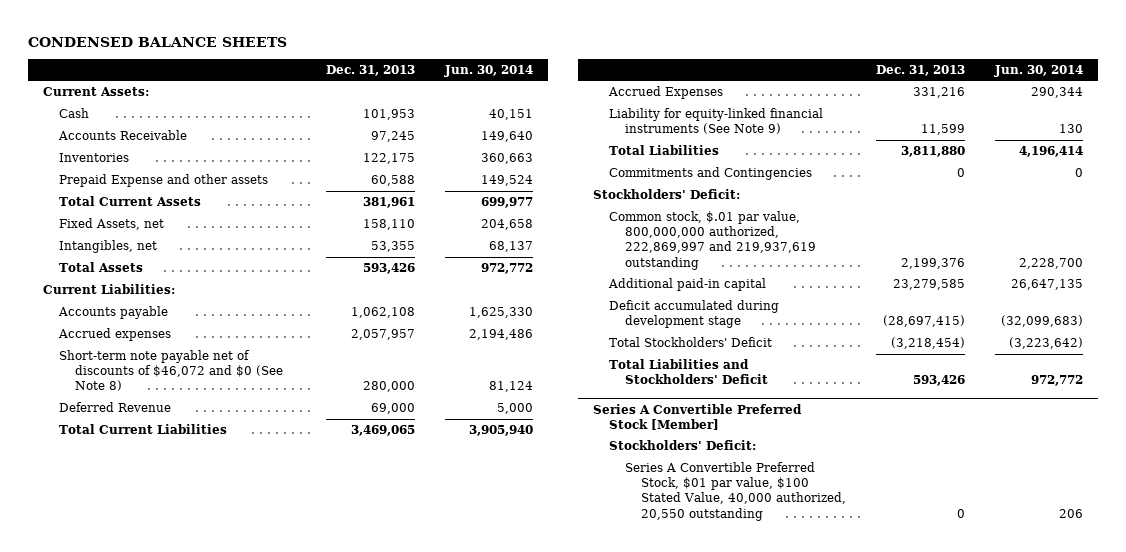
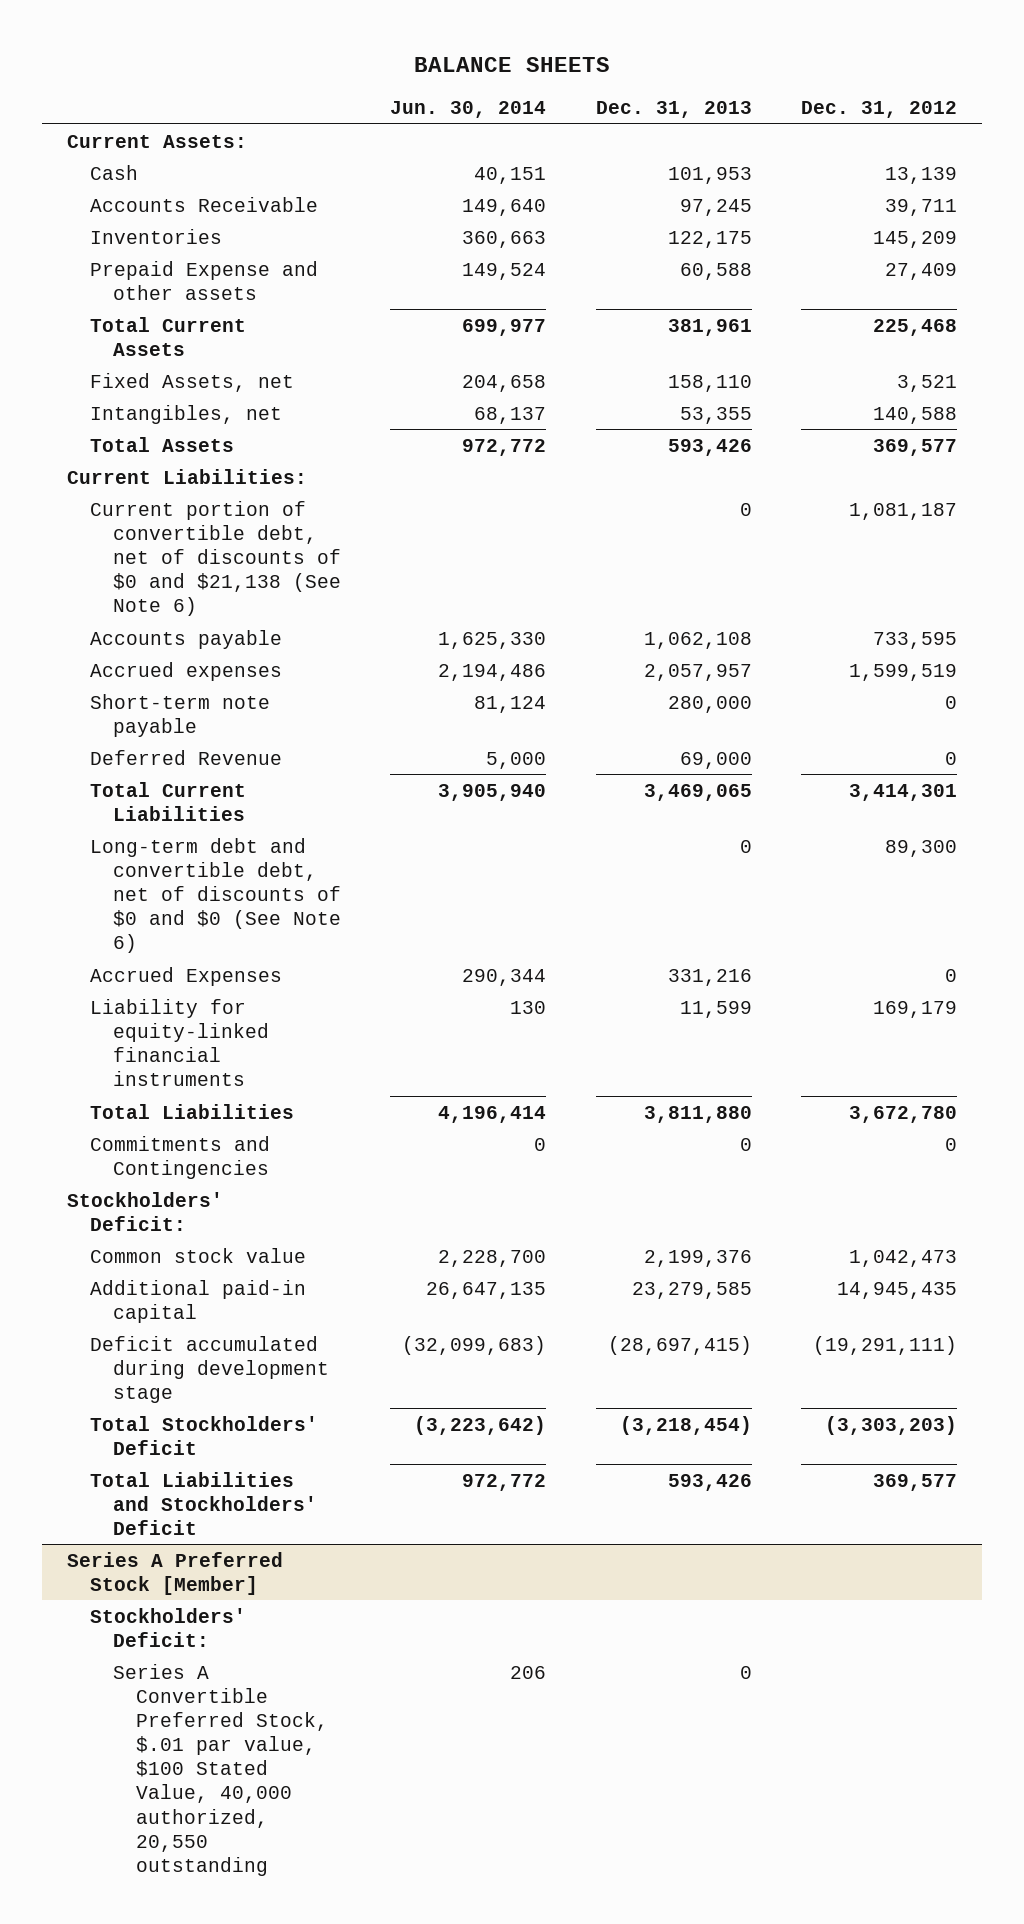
[28,36,288,47] CONDENSED BALANCE SHEETS -> [413,57,610,73] BALANCE SHEETS
none -> [801,101,958,119] Dec. 31, 2012
none -> [89,500,341,617] Current portion of convertible debt, net of discounts of $0 and $21,138 (See Note 6)
[58,350,283,392] Short-term note payable net of discounts of $46,072 and $0 (See Note 8) -> [89,693,270,737] Short-term note payable
none -> [89,837,341,954] Long-term debt and convertible debt, net of discounts of $0 and $0 (See Note 6)
[609,108,824,135] Liability for equity-linked financial instruments (See Note 9) -> [89,998,269,1087] Liability for equity-linked financial instruments
[609,211,816,270] Common stock, $.01 par value, 800,000,000 authorized, 222,869,997 and 219,937,619 outstanding -> [89,1247,306,1263] Common stock value
[593,403,803,430] Series A Convertible Preferred Stock [Member] -> [66,1551,283,1595] Series A Preferred Stock [Member]
[624,462,846,521] Series A Convertible Preferred Stock, $01 par value, $100 Stated Value, 40,000 authorized, 20,550 outstanding -> [112,1663,329,1876] Series A Convertible Preferred Stock, $.01 par value, $100 Stated Value, 40,000 authorized, 20,550 outstanding

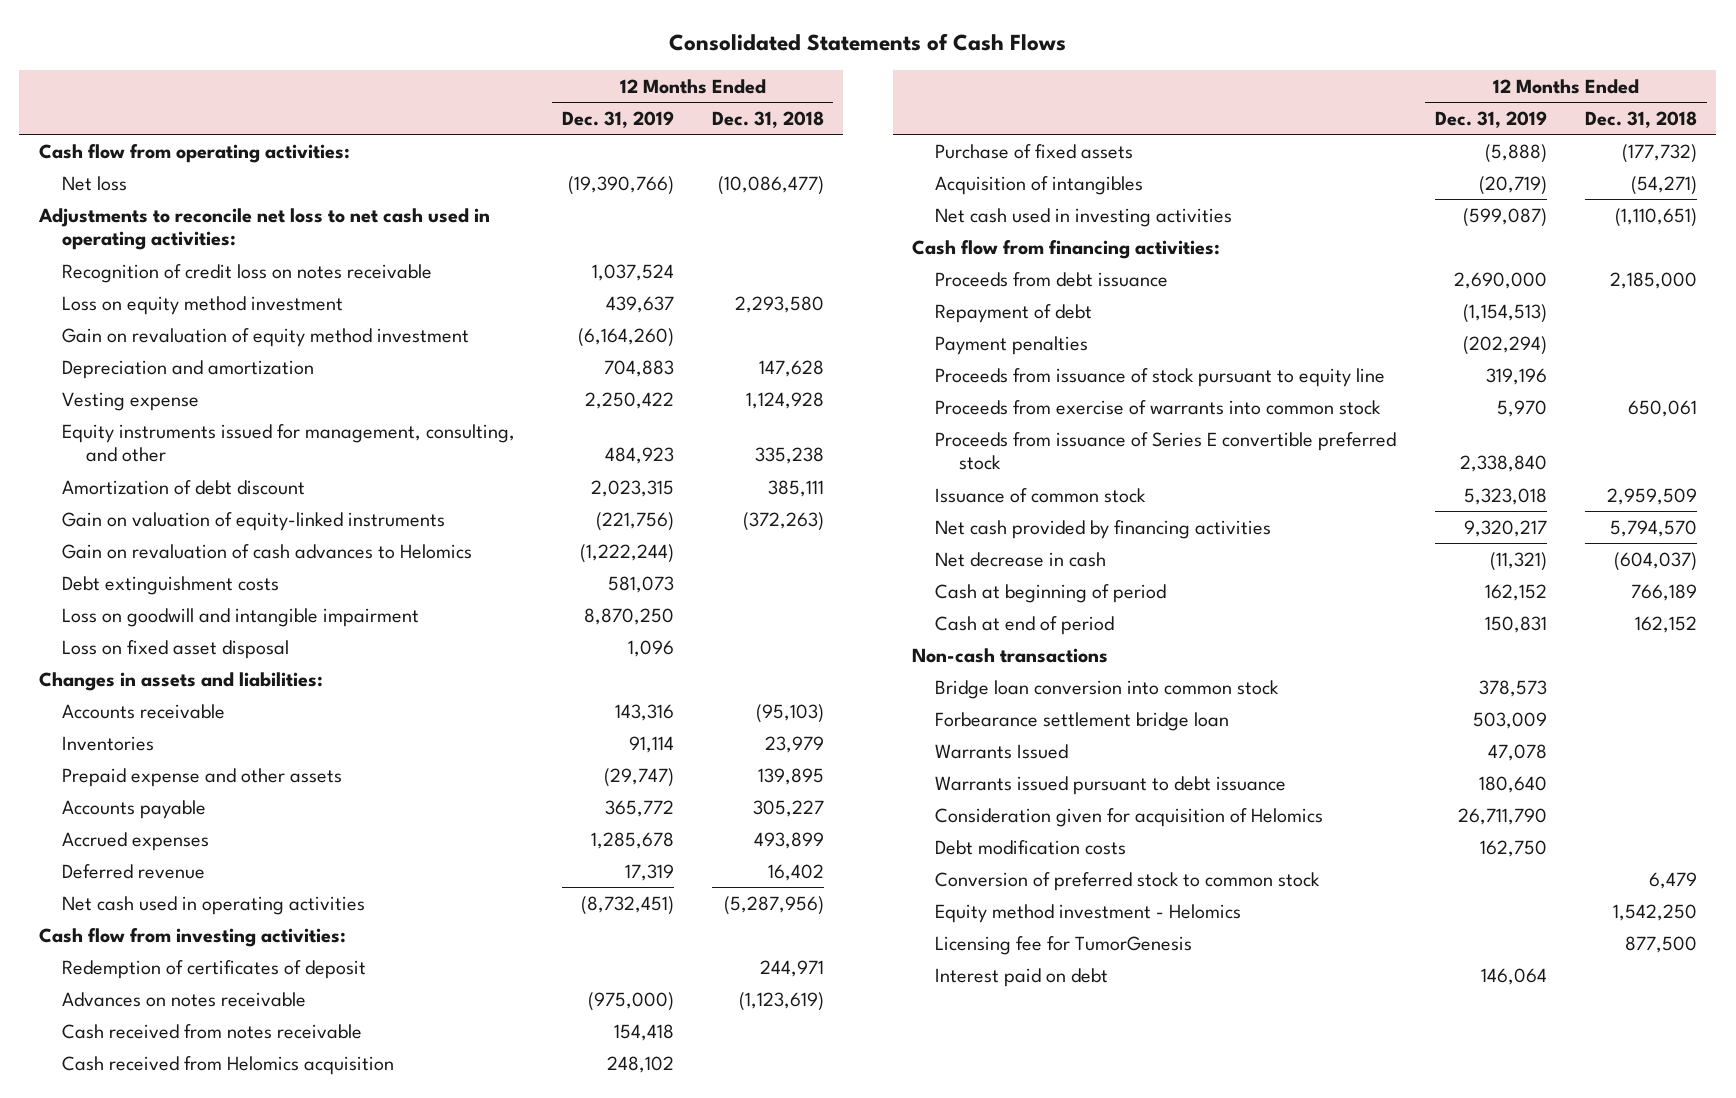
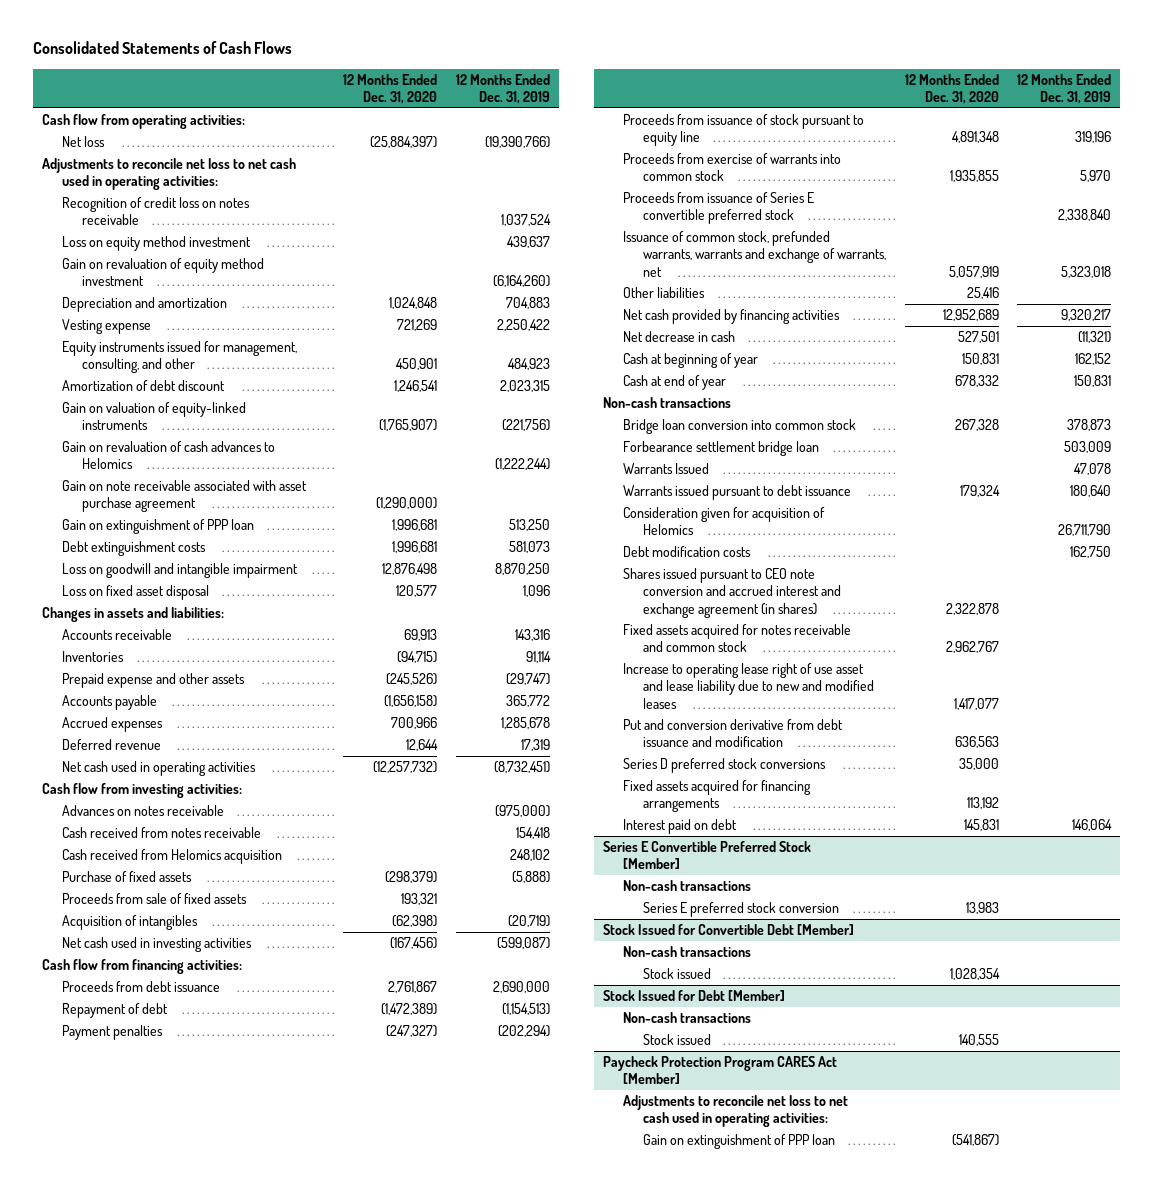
[711,110,824,128] Dec. 31, 2018 -> none
none -> [343,73,438,104] 12 Months Ended Dec. 31, 2020
none -> [61,480,307,513] Gain on note receivable associated with asset purchase agreement
none -> [61,519,254,535] Gain on extinguishment of PPP loan
[62,959,367,979] Redemption of certificates of deposit -> none
none -> [61,893,247,905] Proceeds from sale of fixed assets
[935,487,1147,503] Issuance of common stock -> [623,231,887,277] Issuance of common stock, prefunded warrants, warrants and exchange of warrants, net
none -> [623,287,706,299] Other liabilities
[935,583,1167,603] Cash at beginning of period -> [623,353,759,369] Cash at beginning of year
[935,615,1115,635] Cash at end of period -> [623,375,727,391] Cash at end of year
[1478,679,1547,697] 378,573 -> [1066,419,1111,432] 378,873
[935,903,1242,923] Equity method investment - Helomics -> none
[935,935,1193,955] Licensing fee for TumorGenesis -> none
none -> [623,568,842,618] Shares issued pursuant to CEO note conversion and accrued interest and exchange agreement (in shares)
none -> [623,624,852,653] Fixed assets acquired for notes receivable and common stock
none -> [623,663,875,709] Increase to operating lease right of use asset and lease liability due to new and modified leases
none -> [623,719,844,748] Put and conversion derivative from debt issuance and modification
[935,871,1321,891] Conversion of preferred stock to common stock -> [623,758,827,774] Series D preferred stock conversions
none -> [623,780,812,813] Fixed assets acquired for financing arrangements
none -> [603,841,812,870] Series E Convertible Preferred Stock [Member]
none -> [623,880,752,892] Non-cash transactions
none -> [643,902,840,918] Series E preferred stock conversion
none -> [603,924,855,936] Stock Issued for Convertible Debt [Member]
none -> [623,946,752,958] Non-cash transactions
none -> [643,968,712,980] Stock issued
none -> [603,990,786,1002] Stock Issued for Debt [Member]
none -> [623,1012,752,1024] Non-cash transactions
none -> [643,1034,712,1046] Stock issued
none -> [603,1056,838,1085] Paycheck Protection Program CARES Act [Member]
none -> [623,1095,849,1128] Adjustments to reconcile net loss to net cash used in operating activities:
none -> [643,1134,836,1150] Gain on extinguishment of PPP loan

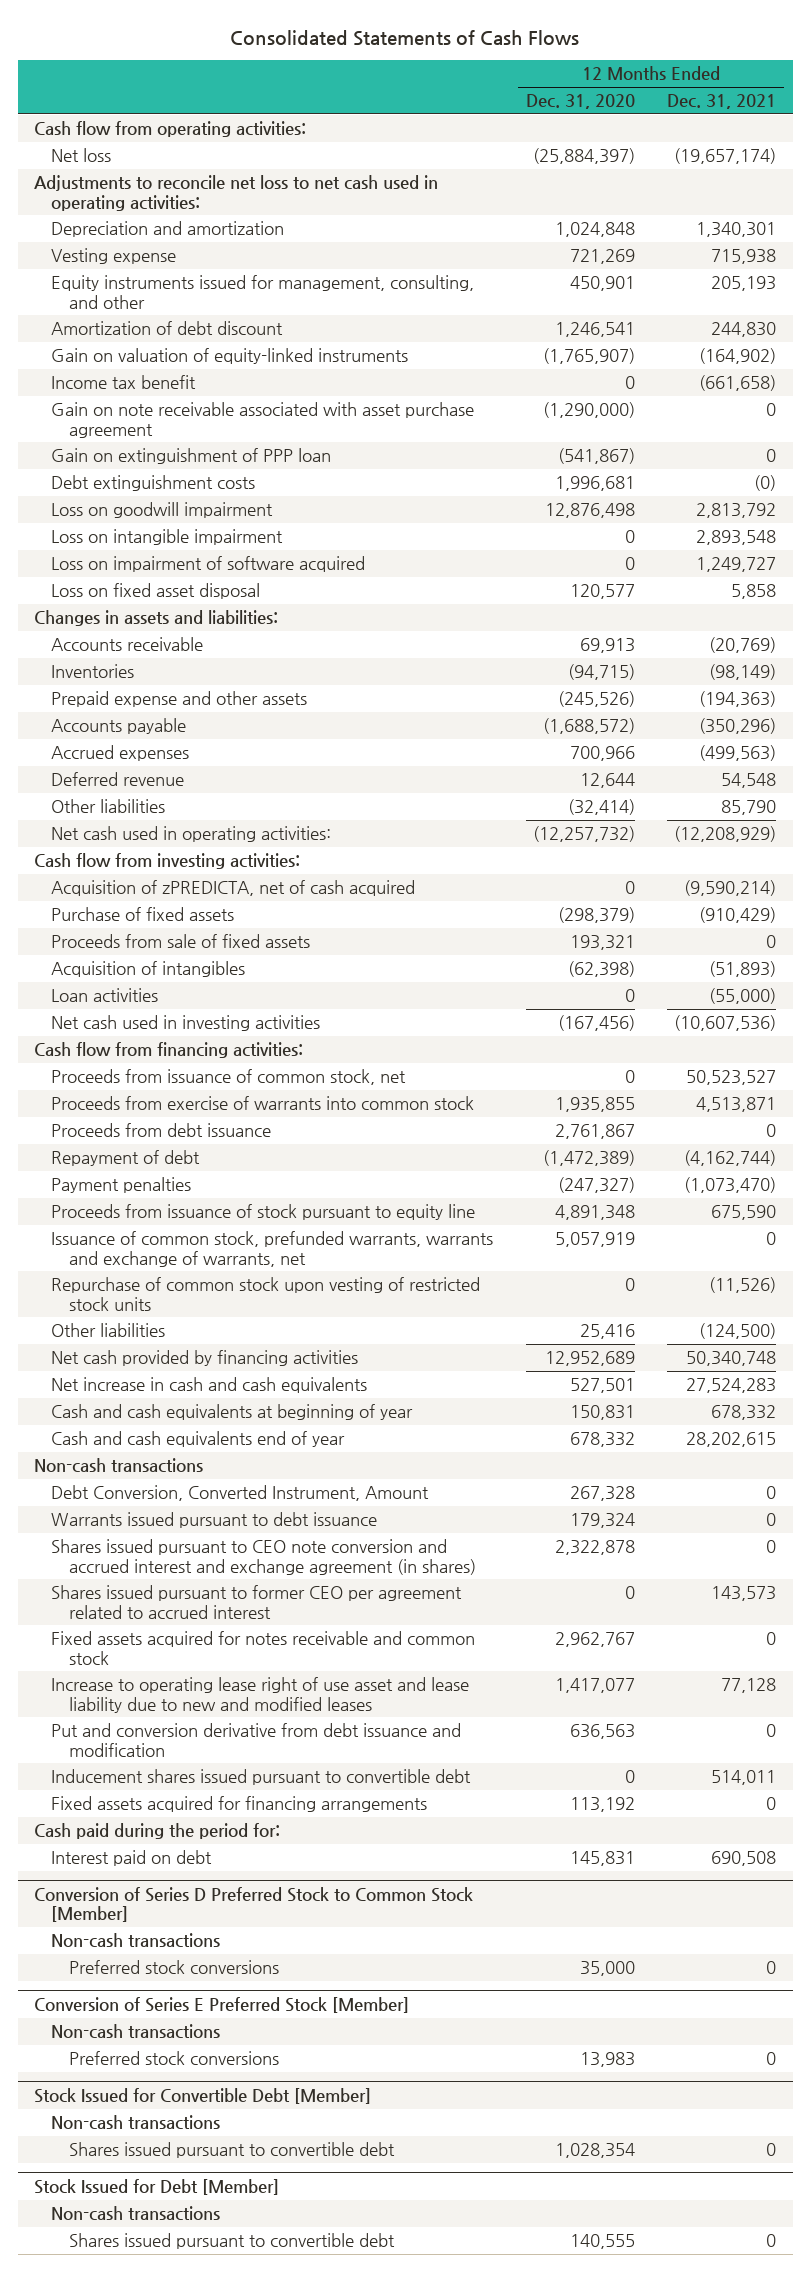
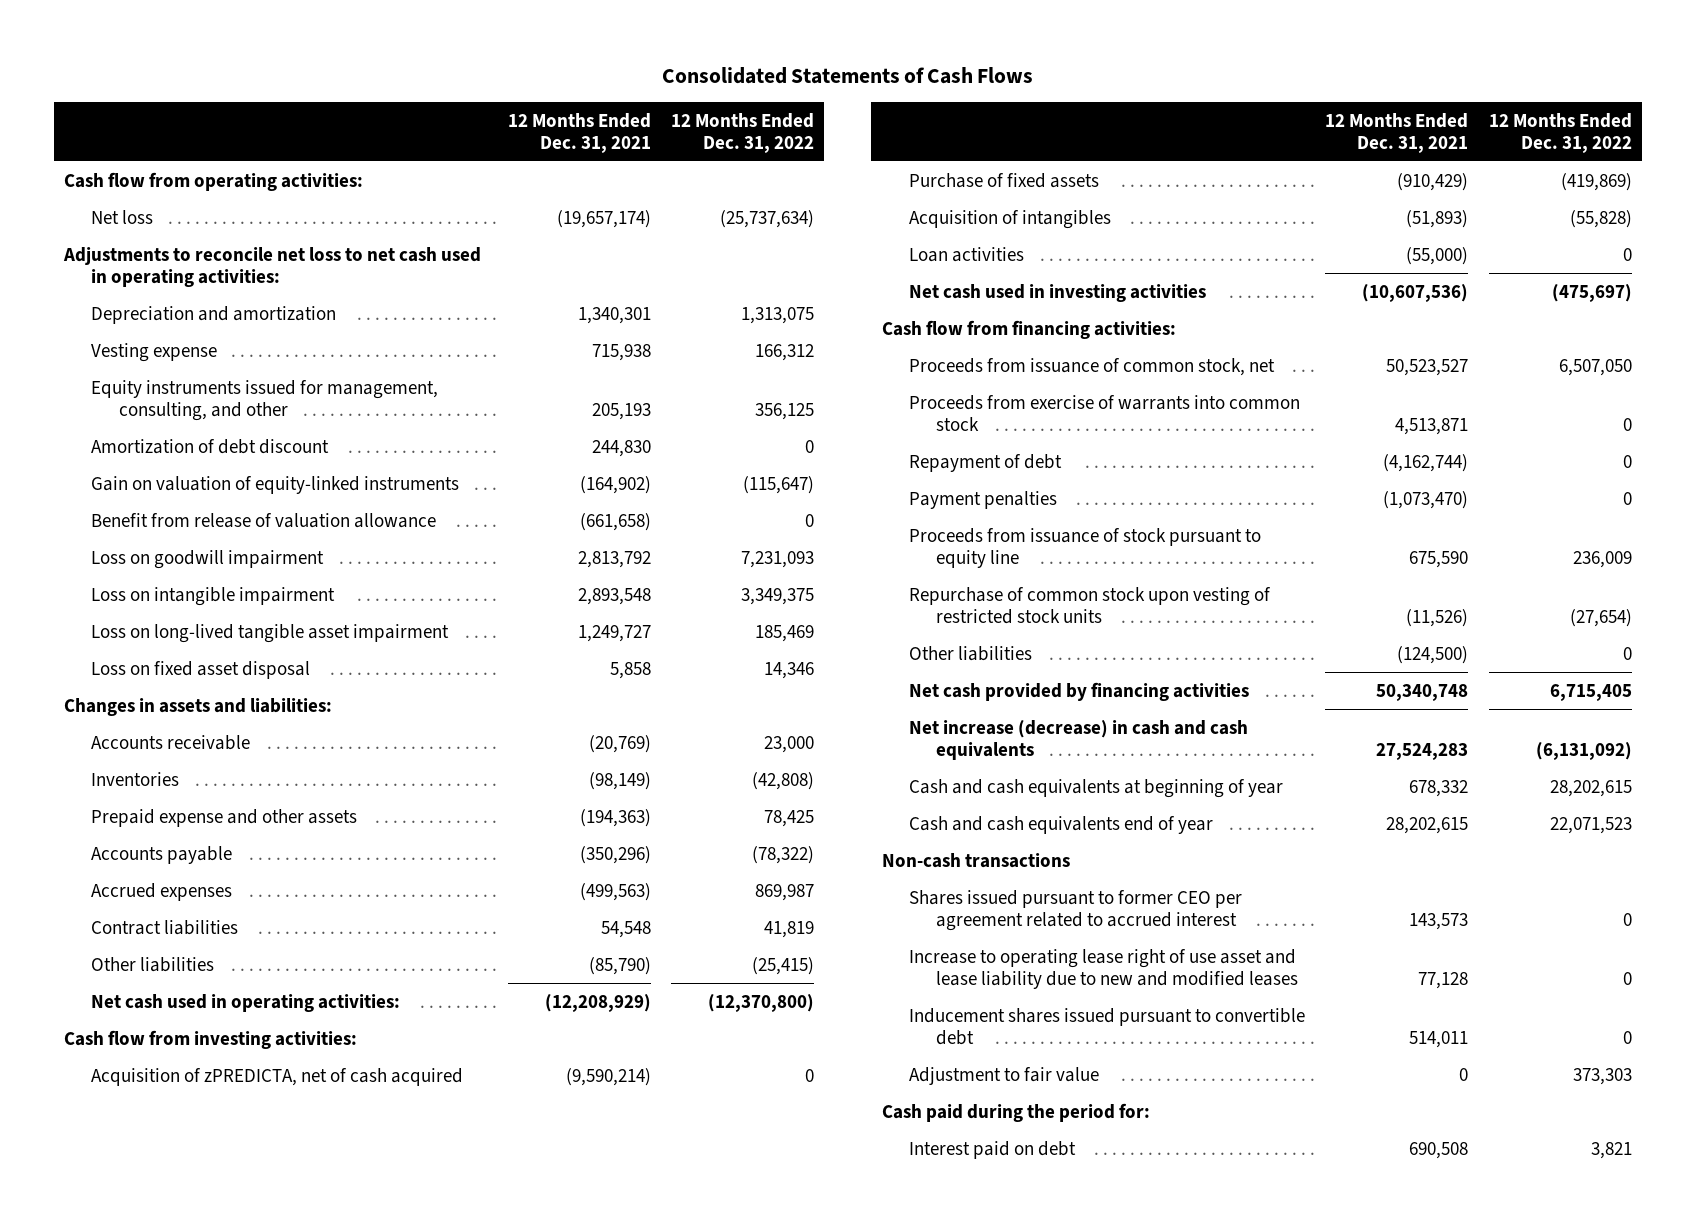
[525,94,635,110] Dec. 31, 2020 -> none
none -> [670,112,814,153] 12 Months Ended Dec. 31, 2022
[51,402,475,438] Gain on note receivable associated with asset purchase agreement -> none
[51,448,332,465] Gain on extinguishment of PPP loan -> none
[51,475,256,492] Debt extinguishment costs -> none
[51,375,197,390] Income tax benefit -> [91,512,437,528] Benefit from release of valuation allowance
[51,556,366,573] Loss on impairment of software acquired -> [91,623,450,643] Loss on long-lived tangible asset impairment
[51,772,185,787] Deferred revenue -> [91,919,239,935] Contract liabilities
[721,800,777,816] 85,790 -> [588,956,651,975] (85,790)
[51,934,311,949] Proceeds from sale of fixed assets -> none
[51,1123,272,1138] Proceeds from debt issuance -> none
[51,1231,494,1267] Issuance of common stock, prefunded warrants, warrants and exchange of warrants, net -> none
[51,1377,368,1394] Net increase in cash and cash equivalents -> [909,719,1249,760] Net increase (decrease) in cash and cash equivalents
[51,1485,430,1502] Debt Conversion, Converted Instrument, Amount -> none
[51,1512,378,1529] Warrants issued pursuant to debt issuance -> none
[51,1539,476,1575] Shares issued pursuant to CEO note conversion and accrued interest and exchange agreement (in shares) -> none
[51,1631,476,1665] Fixed assets acquired for notes receivable and common stock -> none
[51,1723,462,1757] Put and conversion derivative from debt issuance and modification -> none
[51,1796,428,1813] Fixed assets acquired for financing arrangements -> none
none -> [909,1066,1100,1085] Adjustment to fair value
[33,1886,473,1923] Conversion of Series D Preferred Stock to Common Stock [Member] -> none
[51,1933,221,1949] Non-cash transactions -> none
[68,1960,279,1975] Preferred stock conversions -> none
[33,1996,409,2013] Conversion of Series E Preferred Stock [Member] -> none
[51,2024,221,2040] Non-cash transactions -> none
[68,2051,279,2066] Preferred stock conversions -> none
[33,2087,371,2104] Stock Issued for Convertible Debt [Member] -> none
[51,2115,221,2131] Non-cash transactions -> none
[68,2142,395,2159] Shares issued pursuant to convertible debt -> none
[33,2178,279,2195] Stock Issued for Debt [Member] -> none
[51,2206,221,2222] Non-cash transactions -> none
[68,2233,395,2250] Shares issued pursuant to convertible debt -> none

